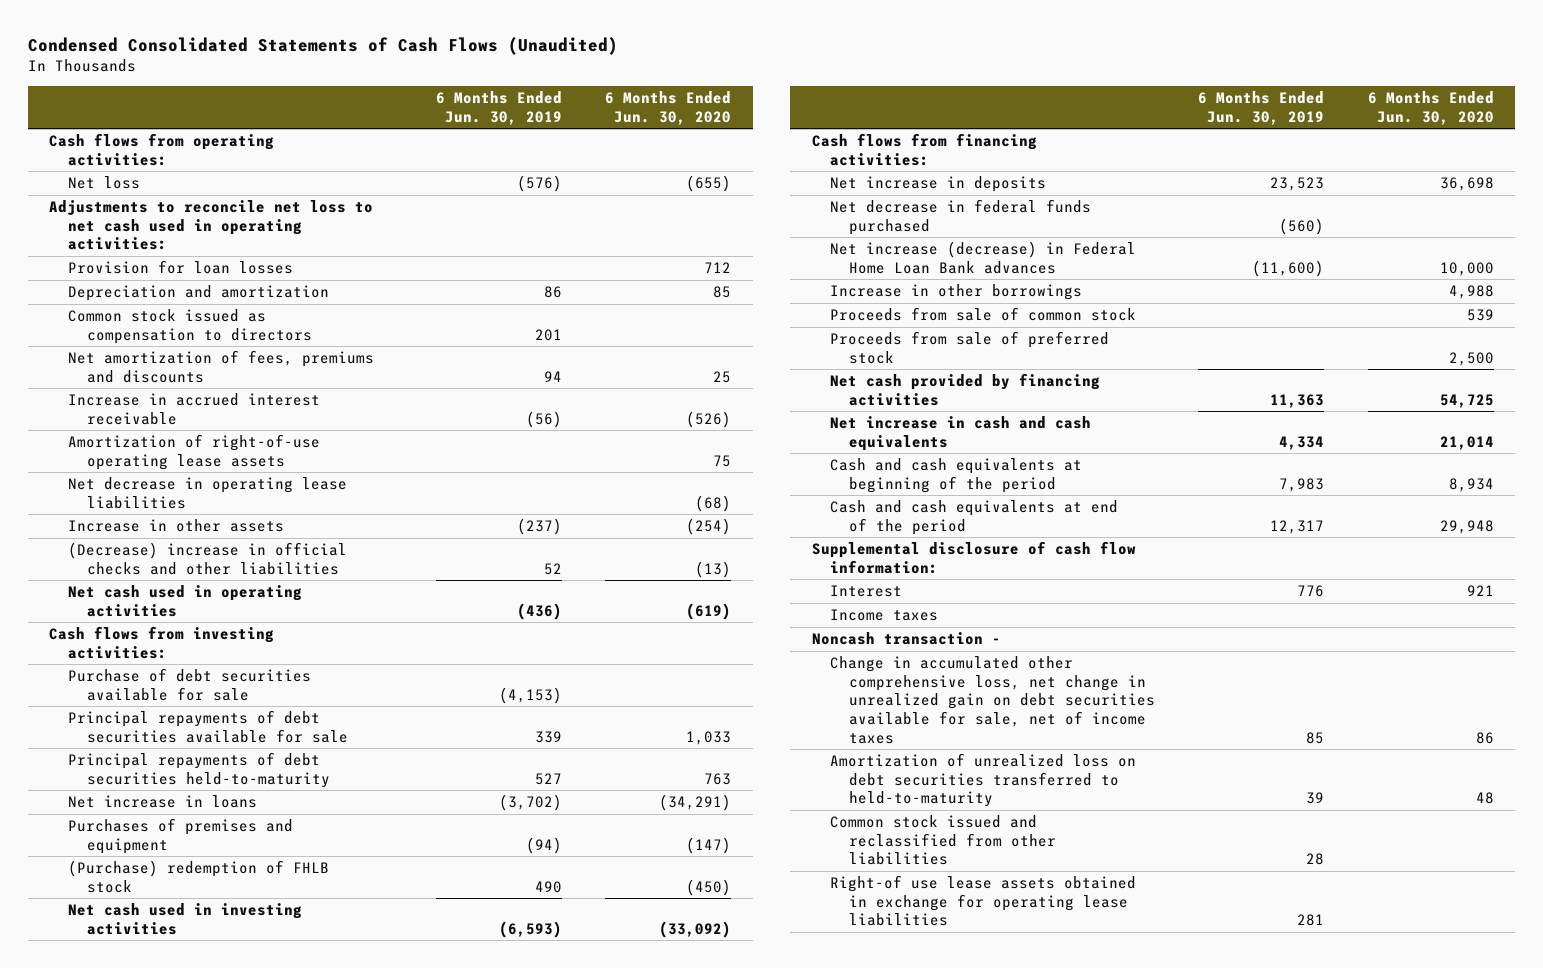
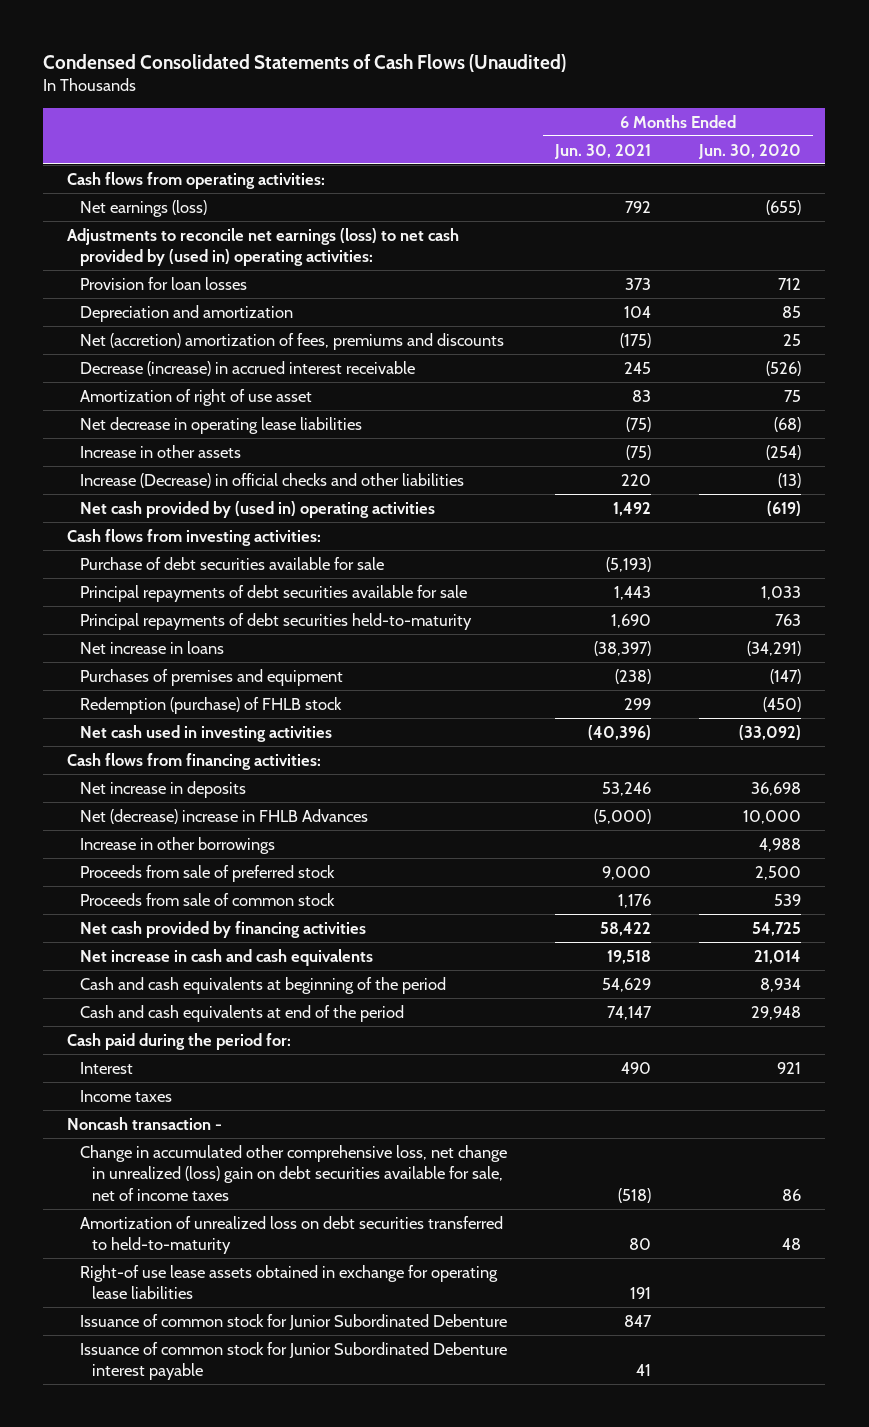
[436,90,563,125] 6 Months Ended Jun. 30, 2019 -> none
none -> [553,143,651,159] Jun. 30, 2021
[68,176,141,190] Net loss -> [79,199,207,217] Net earnings (loss)
[49,200,374,251] Adjustments to reconcile net loss to net cash used in operating activities: -> [67,227,460,267] Adjustments to reconcile net earnings (loss) to net cash provided by (used in) operating activities:
[68,309,312,344] Common stock issued as compensation to directors -> none
[68,350,375,383] Net amortization of fees, premiums and discounts -> [79,332,504,350] Net (accretion) amortization of fees, premiums and discounts
[68,393,321,425] Increase in accrued interest receivable -> [79,360,415,376] Decrease (increase) in accrued interest receivable
[68,434,321,470] Amortization of right-of-use operating lease assets -> [79,388,312,406] Amortization of right of use asset
[68,542,348,575] (Decrease) increase in official checks and other liabilities -> [79,472,464,488] Increase (Decrease) in official checks and other liabilities
[68,585,303,617] Net cash used in operating activities -> [79,500,435,518] Net cash provided by (used in) operating activities
[68,860,330,893] (Purchase) redemption of FHLB stock -> [79,696,342,714] Redemption (purchase) of FHLB stock
[830,199,1092,235] Net decrease in federal funds purchased -> none
[830,241,1137,274] Net increase (decrease) in Federal Home Loan Bank advances -> [79,808,368,824] Net (decrease) increase in FHLB Advances
[830,307,1137,322] Proceeds from sale of common stock -> [79,892,335,906] Proceeds from sale of common stock
[811,541,1136,574] Supplemental disclosure of cash flow information: -> none
none -> [67,1032,292,1050] Cash paid during the period for:
[830,656,1156,744] Change in accumulated other comprehensive loss, net change in unrealized gain on debt securities available for sale, net of income taxes -> [79,1144,507,1201] Change in accumulated other comprehensive loss, net change in unrealized (loss) gain on debt securities available for sale, net of income taxes
[830,815,1057,866] Common stock issued and reclassified from other liabilities -> none
none -> [79,1313,507,1330] Issuance of common stock for Junior Subordinated Debenture
none -> [79,1341,507,1381] Issuance of common stock for Junior Subordinated Debenture interest payable

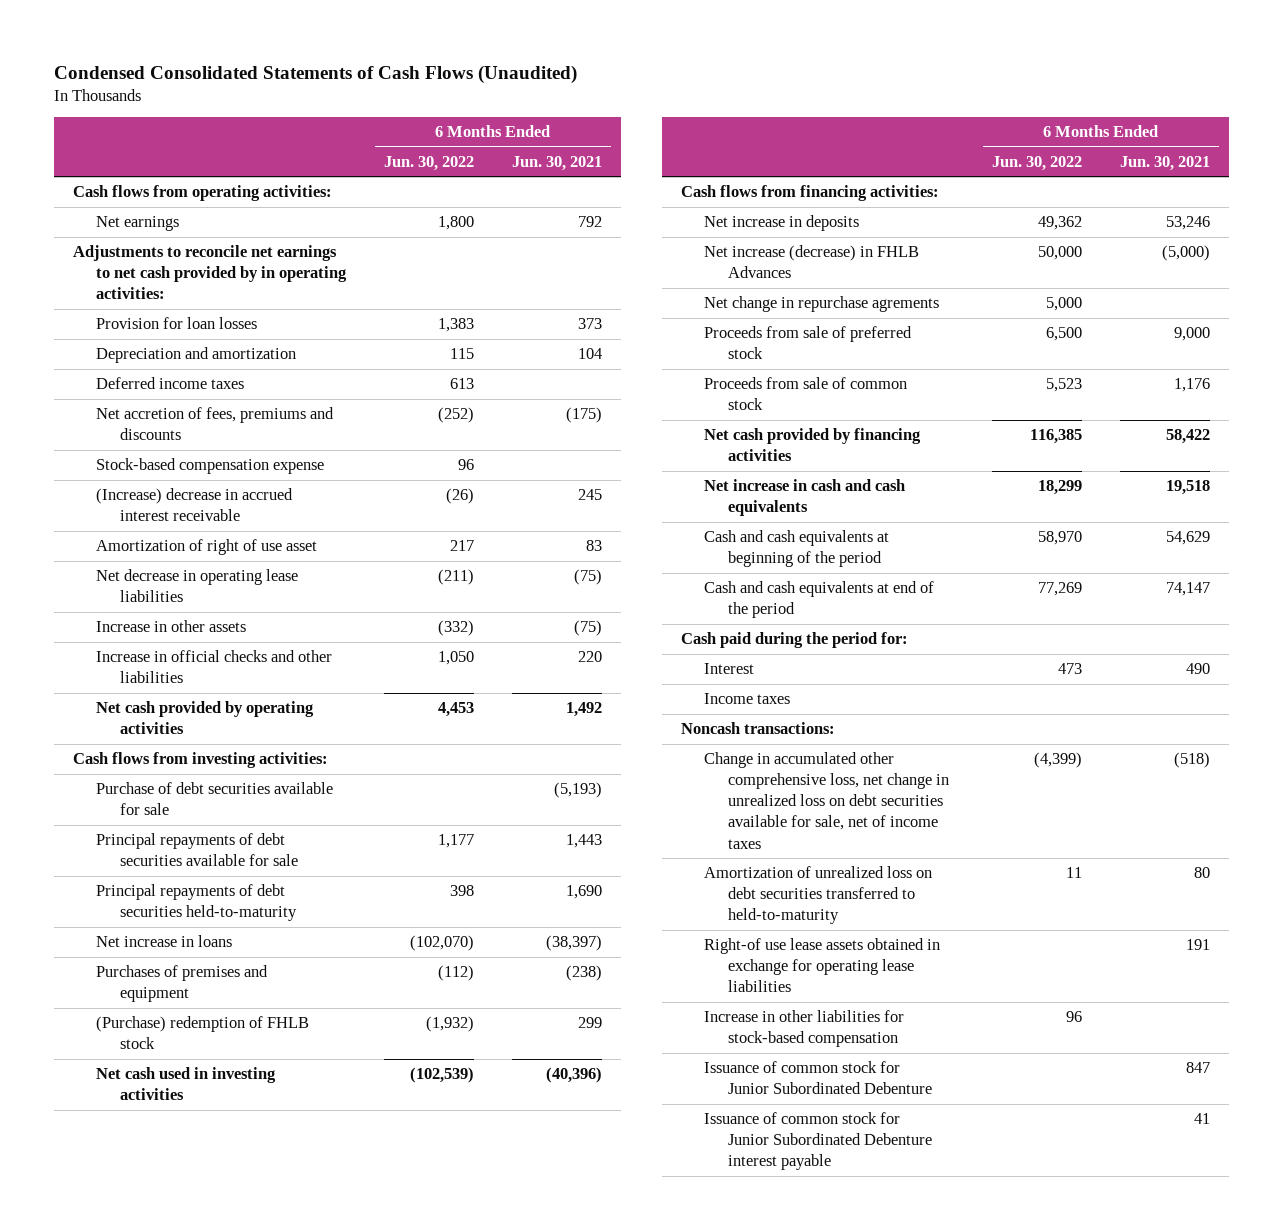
[698,143,802,159] Jun. 30, 2020 -> none
none -> [384,156,475,172] Jun. 30, 2022
[79,199,207,217] Net earnings (loss) -> [96,216,180,232] Net earnings
[67,227,460,267] Adjustments to reconcile net earnings (loss) to net cash provided by (used in) operating activities: -> [72,245,348,300] Adjustments to reconcile net earnings to net cash provided by in operating activities:
none -> [96,377,245,390] Deferred income taxes
[79,332,504,350] Net (accretion) amortization of fees, premiums and discounts -> [96,407,335,441] Net accretion of fees, premiums and discounts
none -> [96,458,325,475] Stock-based compensation expense
[79,360,415,376] Decrease (increase) in accrued interest receivable -> [96,488,294,522] (Increase) decrease in accrued interest receivable
[79,472,464,488] Increase (Decrease) in official checks and other liabilities -> [96,650,333,684] Increase in official checks and other liabilities
[79,500,435,518] Net cash provided by (used in) operating activities -> [96,701,315,735] Net cash provided by operating activities
[79,696,342,714] Redemption (purchase) of FHLB stock -> [96,1016,310,1050] (Purchase) redemption of FHLB stock
[79,836,275,854] Increase in other borrowings -> none
[79,808,368,824] Net (decrease) increase in FHLB Advances -> [704,245,920,279] Net increase (decrease) in FHLB Advances
none -> [704,296,940,313] Net change in repurchase agrements
[67,1116,223,1130] Noncash transaction - -> [680,722,835,735] Noncash transactions:
[79,1144,507,1201] Change in accumulated other comprehensive loss, net change in unrealized (loss) gain on debt securities available for sale, net of income taxes -> [704,752,950,849] Change in accumulated other comprehensive loss, net change in unrealized loss on debt securities available for sale, net of income taxes
none -> [704,1010,905,1048] Increase in other liabilities for stock-based compensation

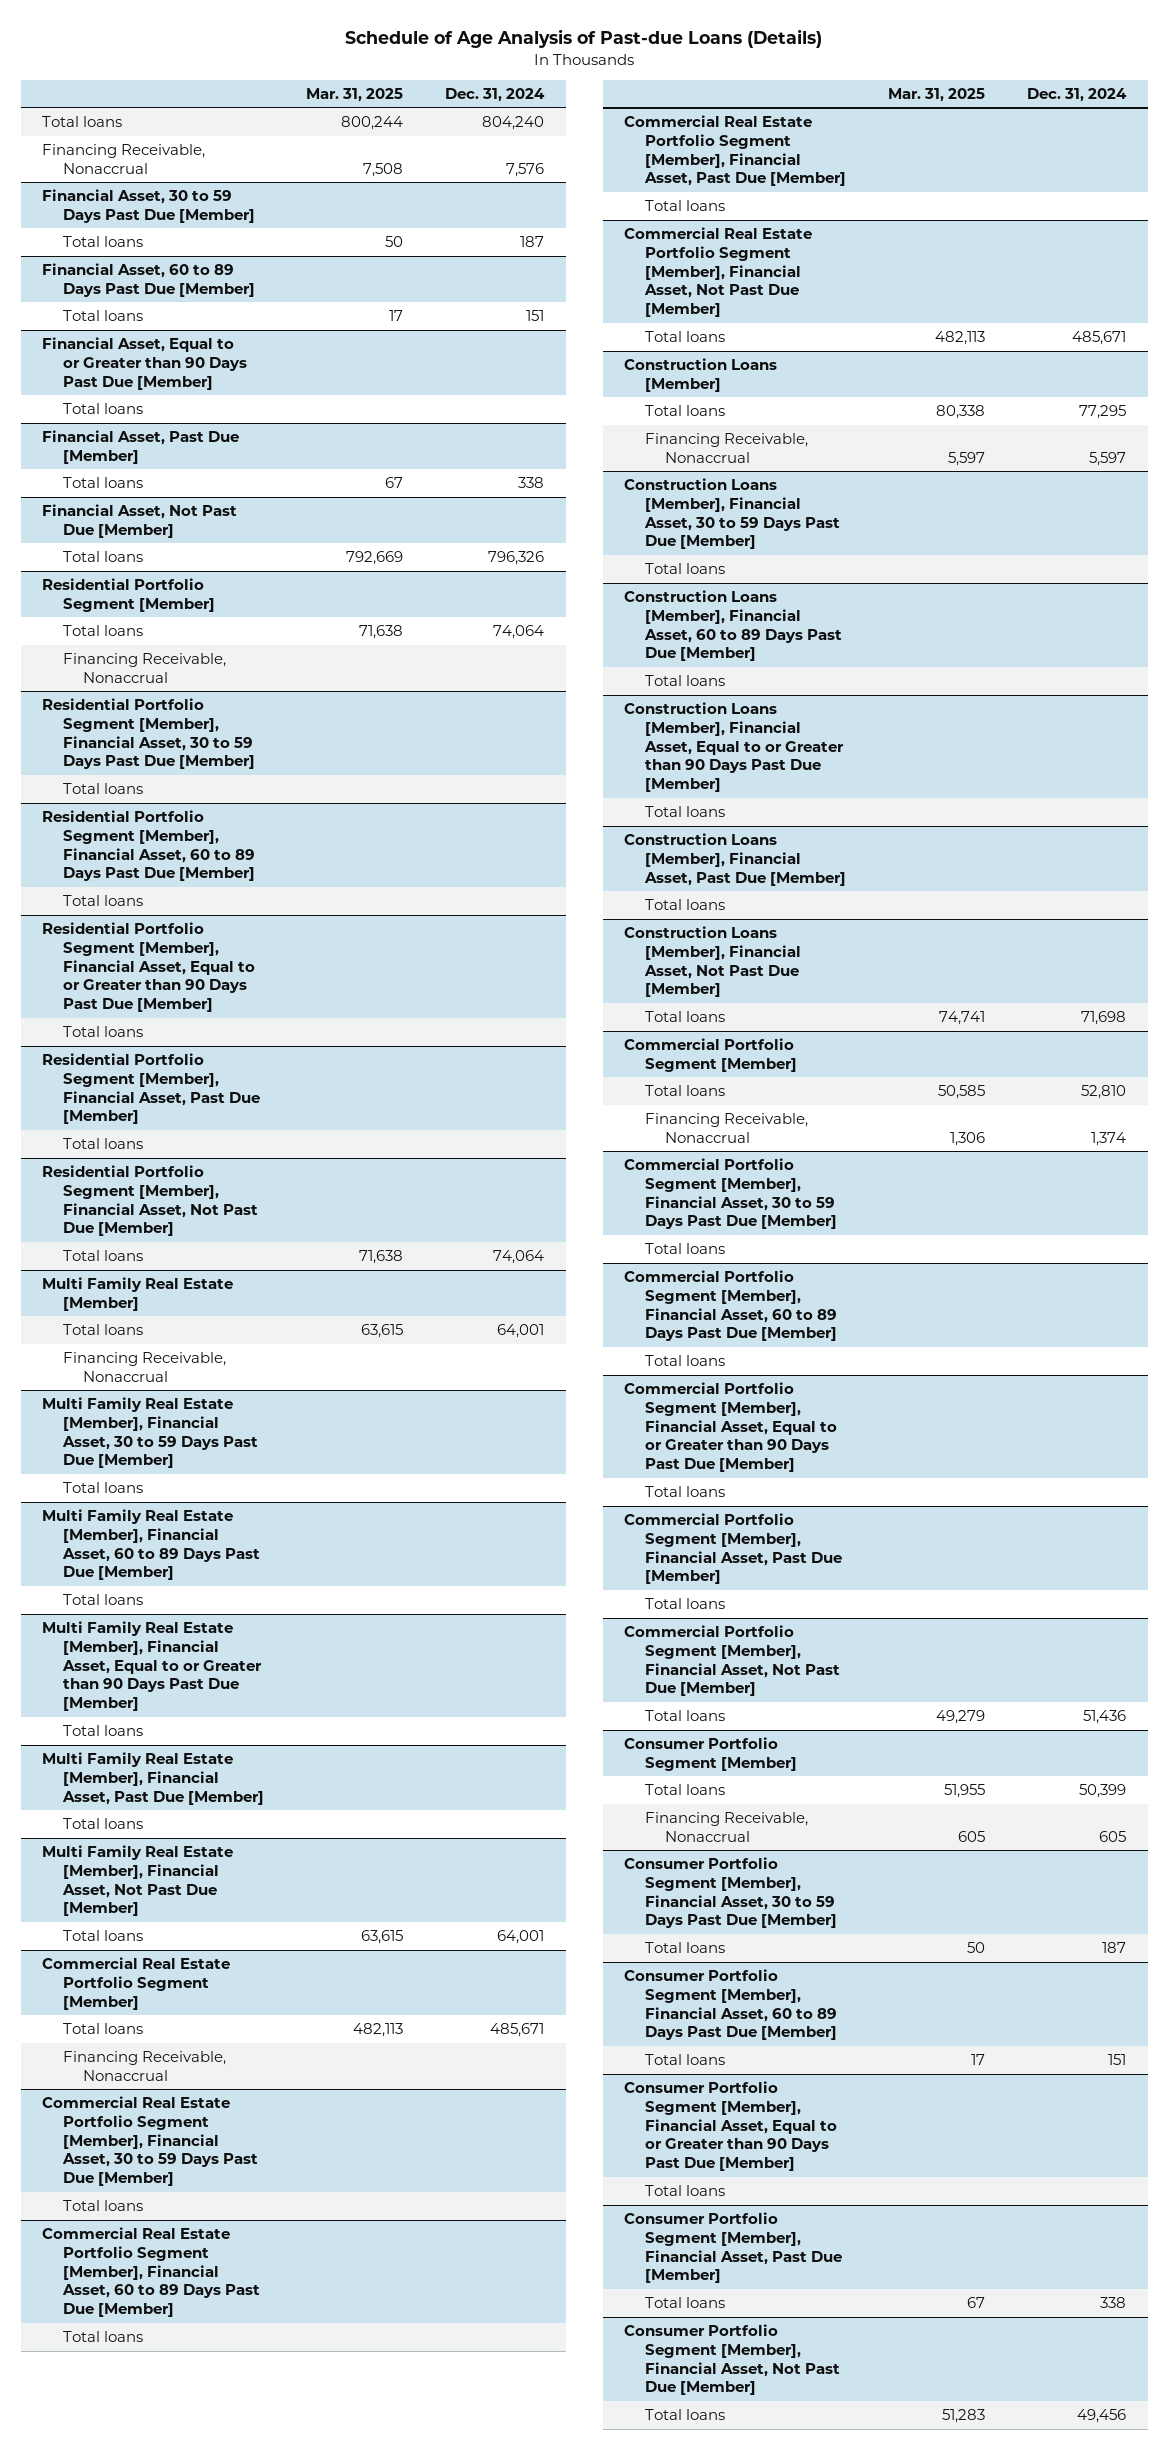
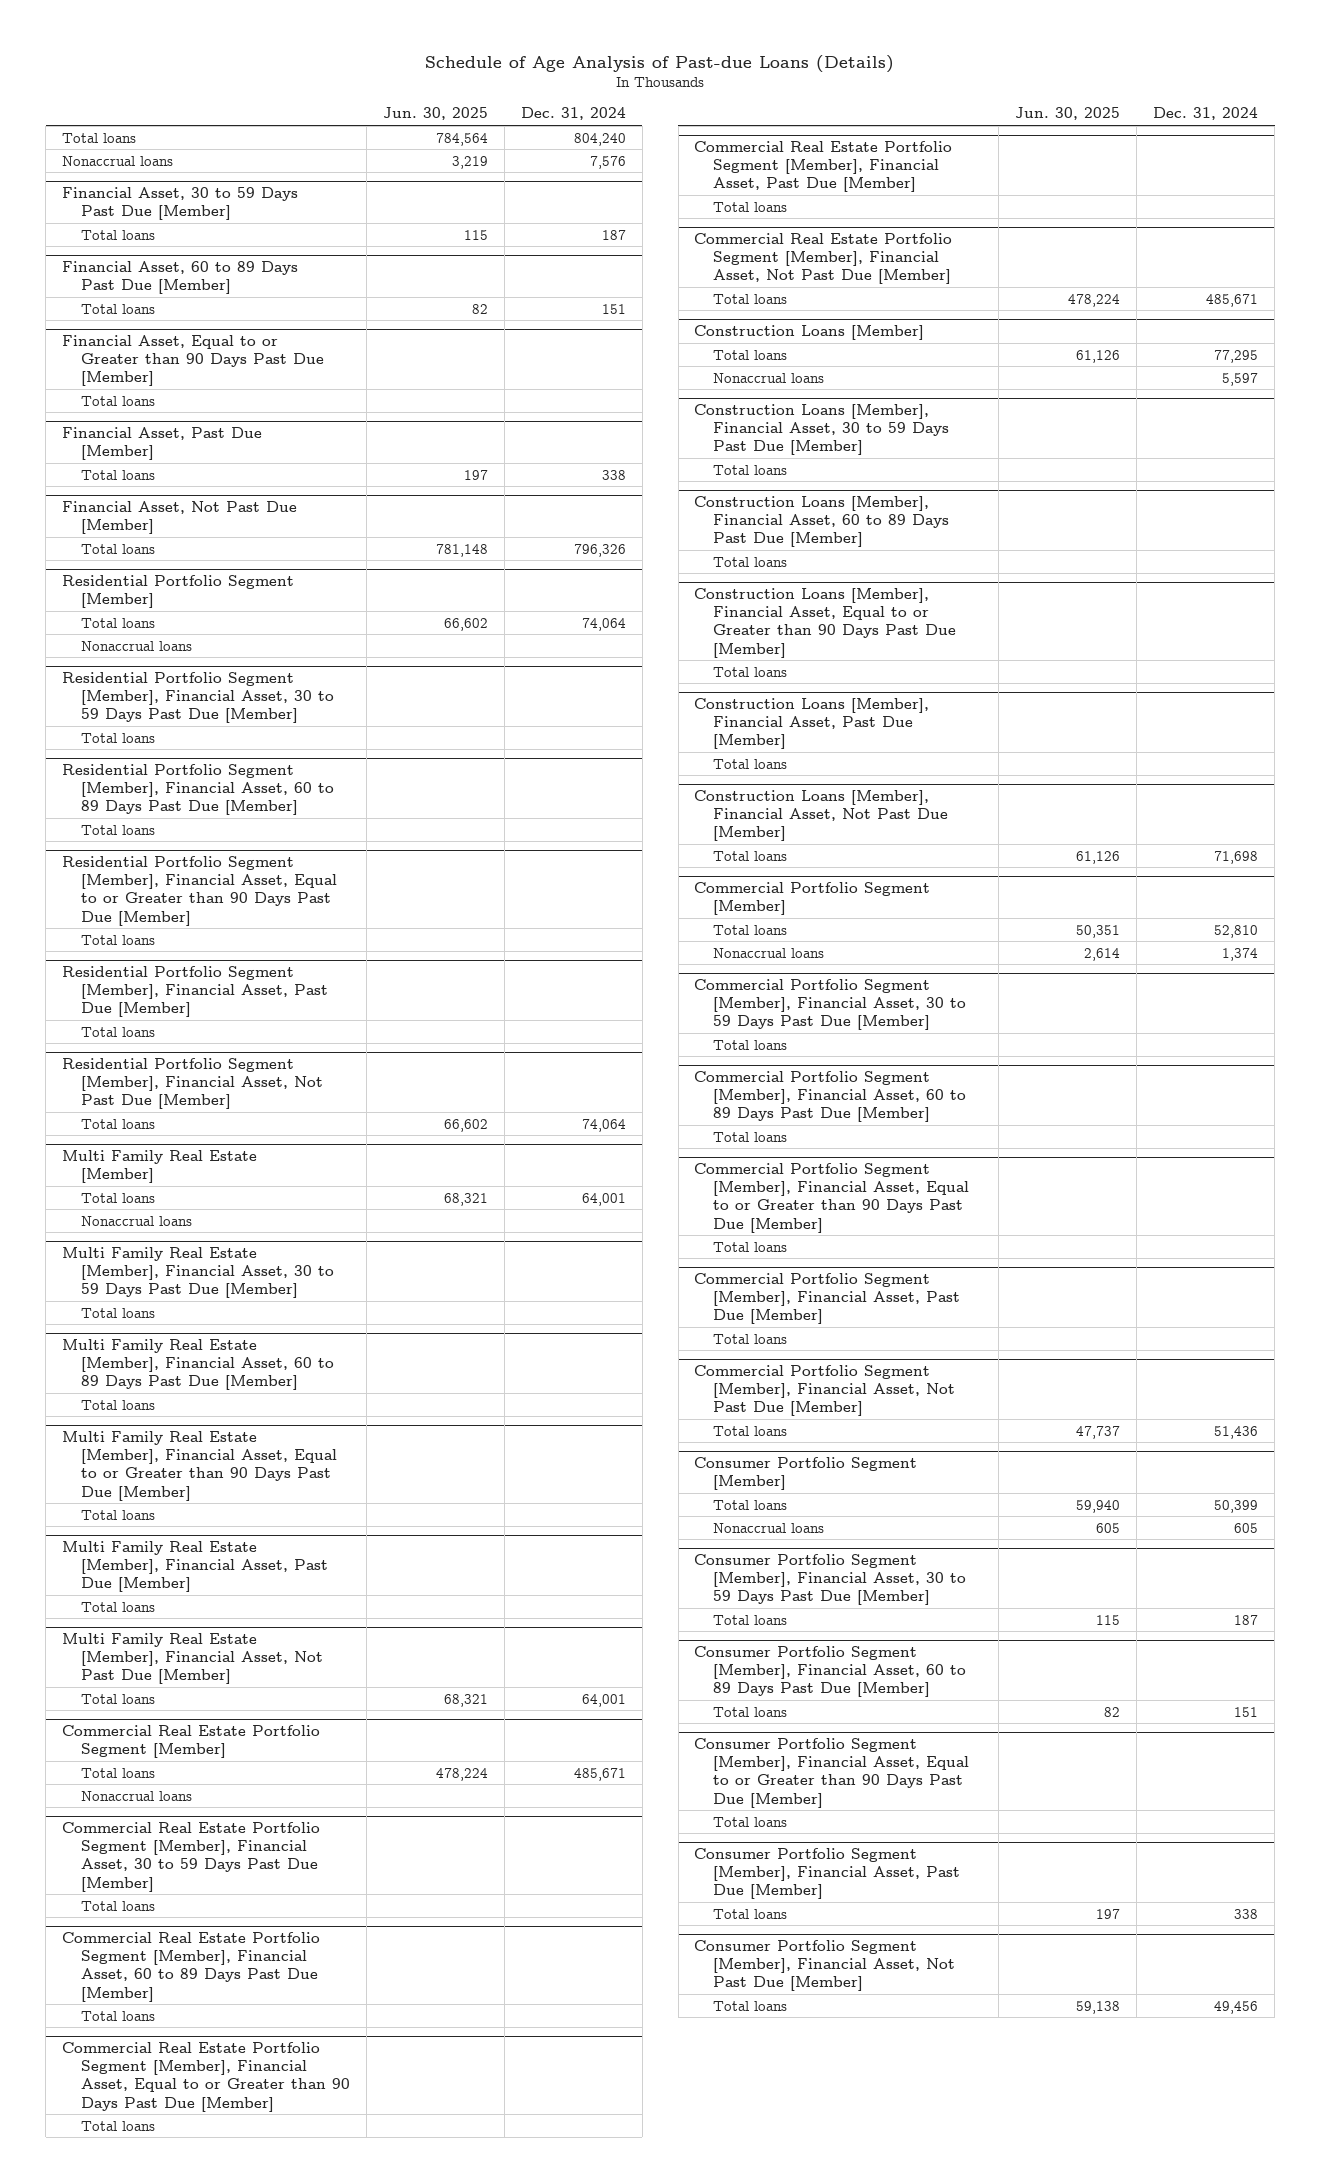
[305,87,403,102] Mar. 31, 2025 -> none
none -> [382,107,488,121] Jun. 30, 2025
[42,144,206,174] Financing Receivable, Nonaccrual -> [62,155,174,166] Nonaccrual loans
[62,653,226,683] Financing Receivable, Nonaccrual -> [80,640,192,651] Nonaccrual loans
[62,1352,226,1382] Financing Receivable, Nonaccrual -> [80,1215,192,1226] Nonaccrual loans
[62,2051,226,2081] Financing Receivable, Nonaccrual -> [80,1790,192,1801] Nonaccrual loans
none -> [62,2041,350,2112] Commercial Real Estate Portfolio Segment [Member], Financial Asset, Equal to or Greater than 90 Days Past Due [Member]
none -> [80,2120,155,2131] Total loans
[644,433,808,463] Financing Receivable, Nonaccrual -> [713,372,825,383] Nonaccrual loans
[644,1113,808,1143] Financing Receivable, Nonaccrual -> [713,947,825,958] Nonaccrual loans
[644,1812,808,1842] Financing Receivable, Nonaccrual -> [713,1522,825,1533] Nonaccrual loans

